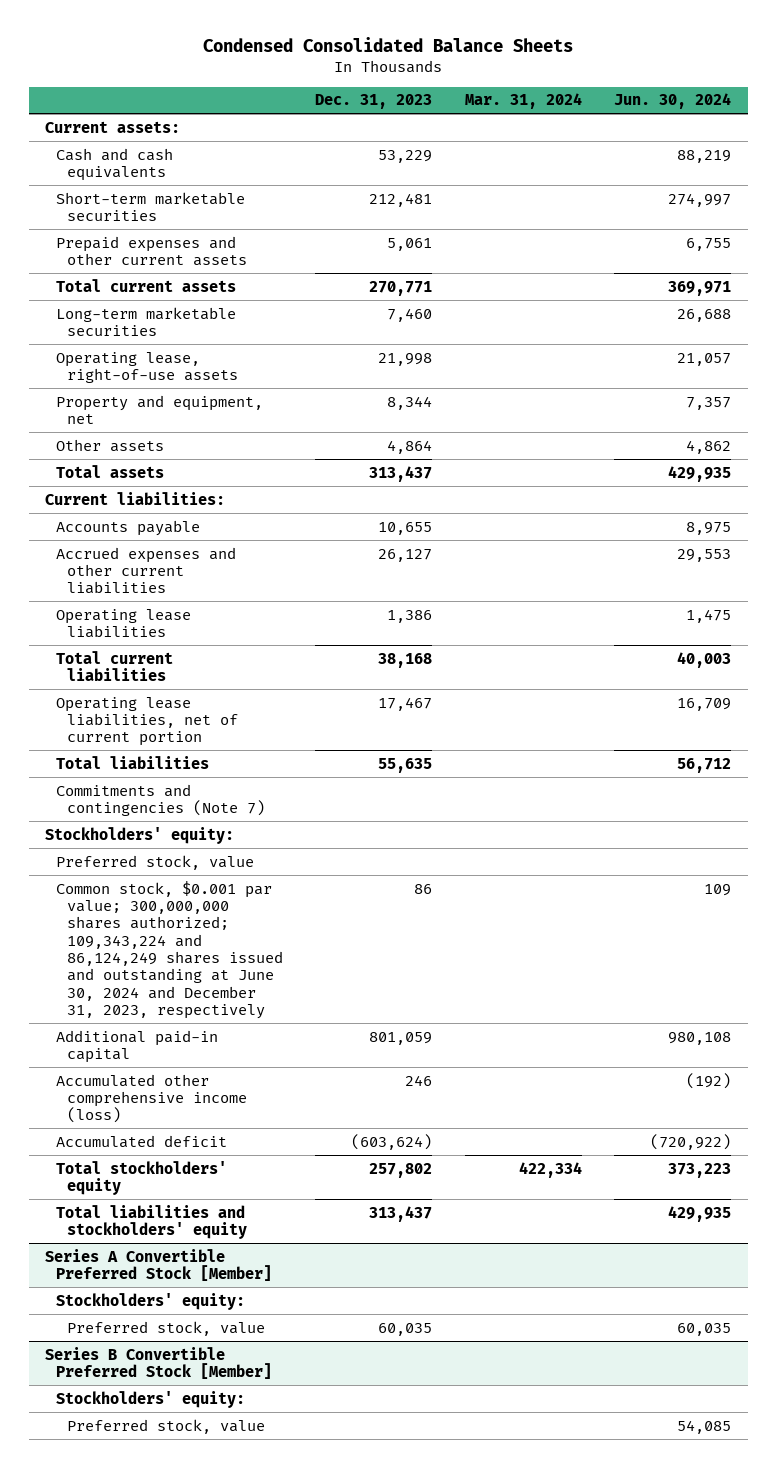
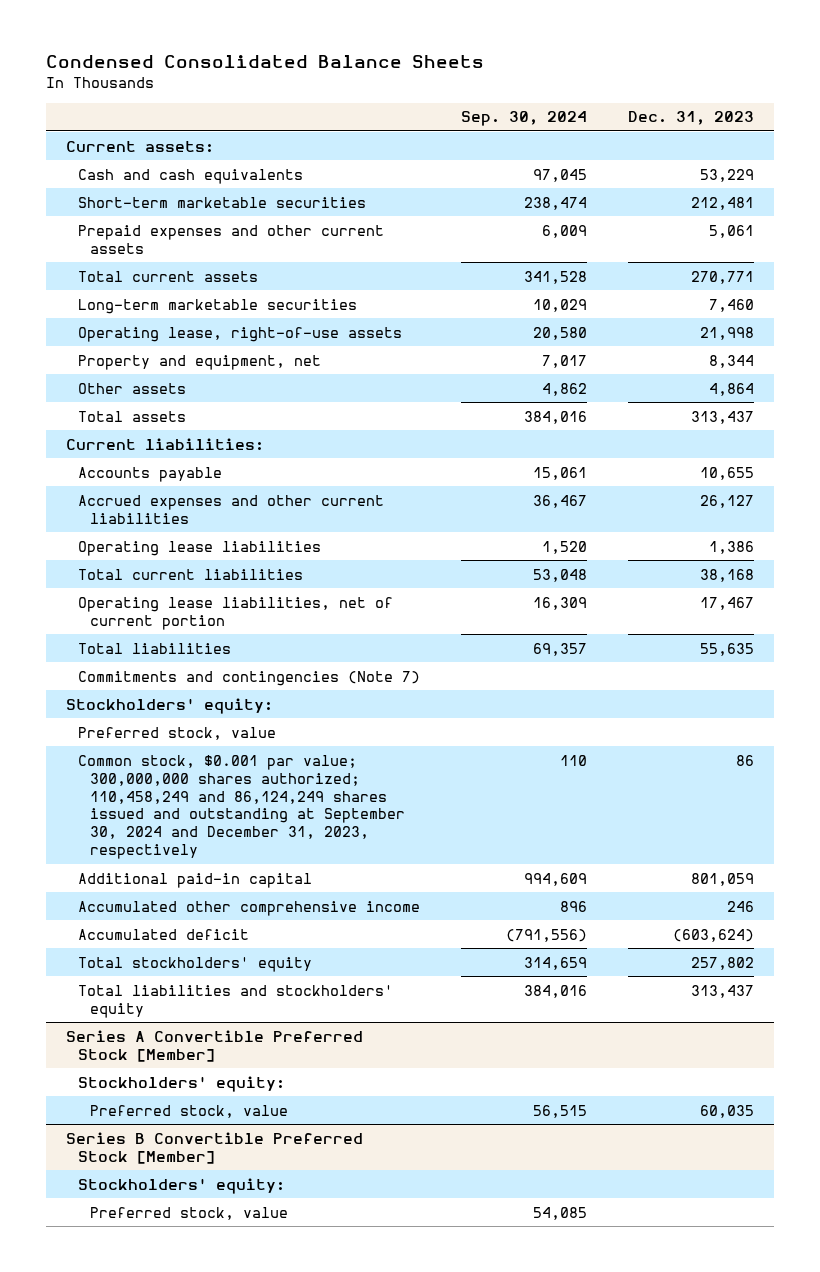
[464,93,582,110] Mar. 31, 2024 -> none
[614,93,732,110] Jun. 30, 2024 -> none
none -> [460,111,587,127] Sep. 30, 2024
[56,880,283,1019] Common stock, $0.001 par value; 300,000,000 shares authorized; 109,343,224 and 86,124,249 shares issued and outstanding at June 30, 2024 and December 31, 2023, respectively -> [78,754,406,860] Common stock, $0.001 par value; 300,000,000 shares authorized; 110,458,249 and 86,124,249 shares issued and outstanding at September 30, 2024 and December 31, 2023, respectively
[56,1073,247,1124] Accumulated other comprehensive income (loss) -> [78,900,421,916] Accumulated other comprehensive income

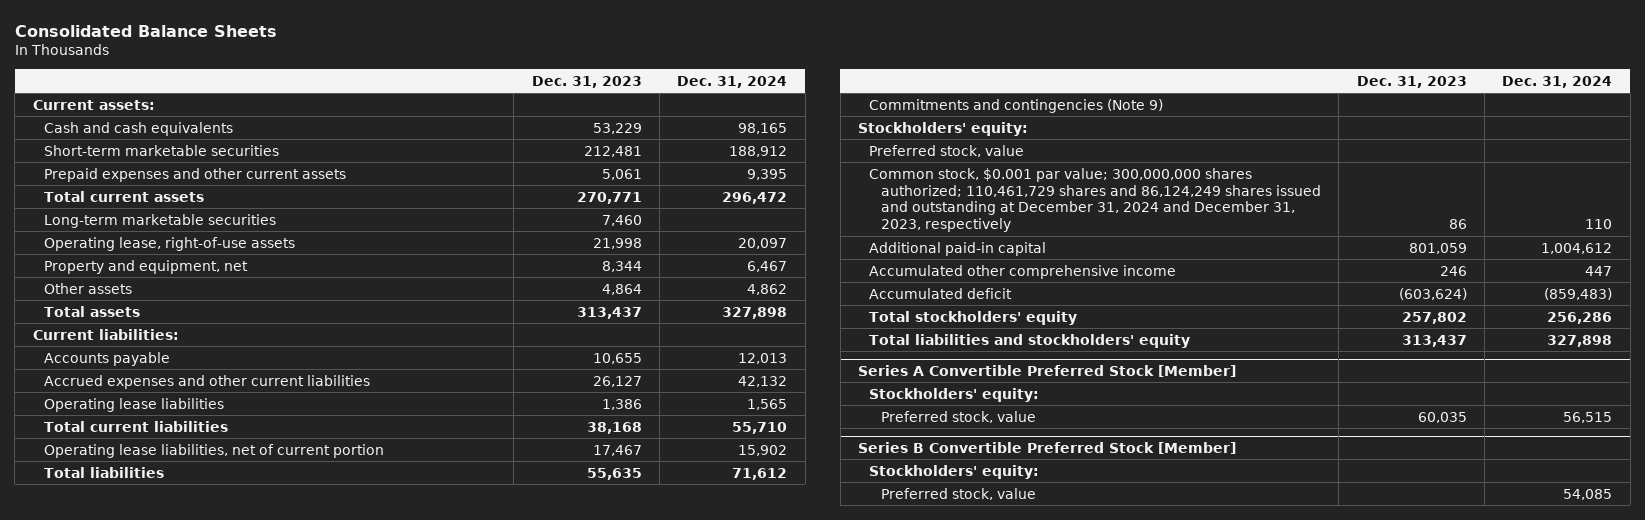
[45,55,484,69] Condensed Consolidated Balance Sheets -> [14,24,277,37] Consolidated Balance Sheets
[460,111,587,127] Sep. 30, 2024 -> none
none -> [677,76,788,89] Dec. 31, 2024
[78,670,421,686] Commitments and contingencies (Note 7) -> [869,98,1164,113] Commitments and contingencies (Note 9)
[78,754,406,860] Common stock, $0.001 par value; 300,000,000 shares authorized; 110,458,249 and 86,124,249 shares issued and outstanding at September 30, 2024 and December 31, 2023, respectively -> [869,167,1322,233] Common stock, $0.001 par value; 300,000,000 shares authorized; 110,461,729 shares and 86,124,249 shares issued and outstanding at December 31, 2024 and December 31, 2023, respectively

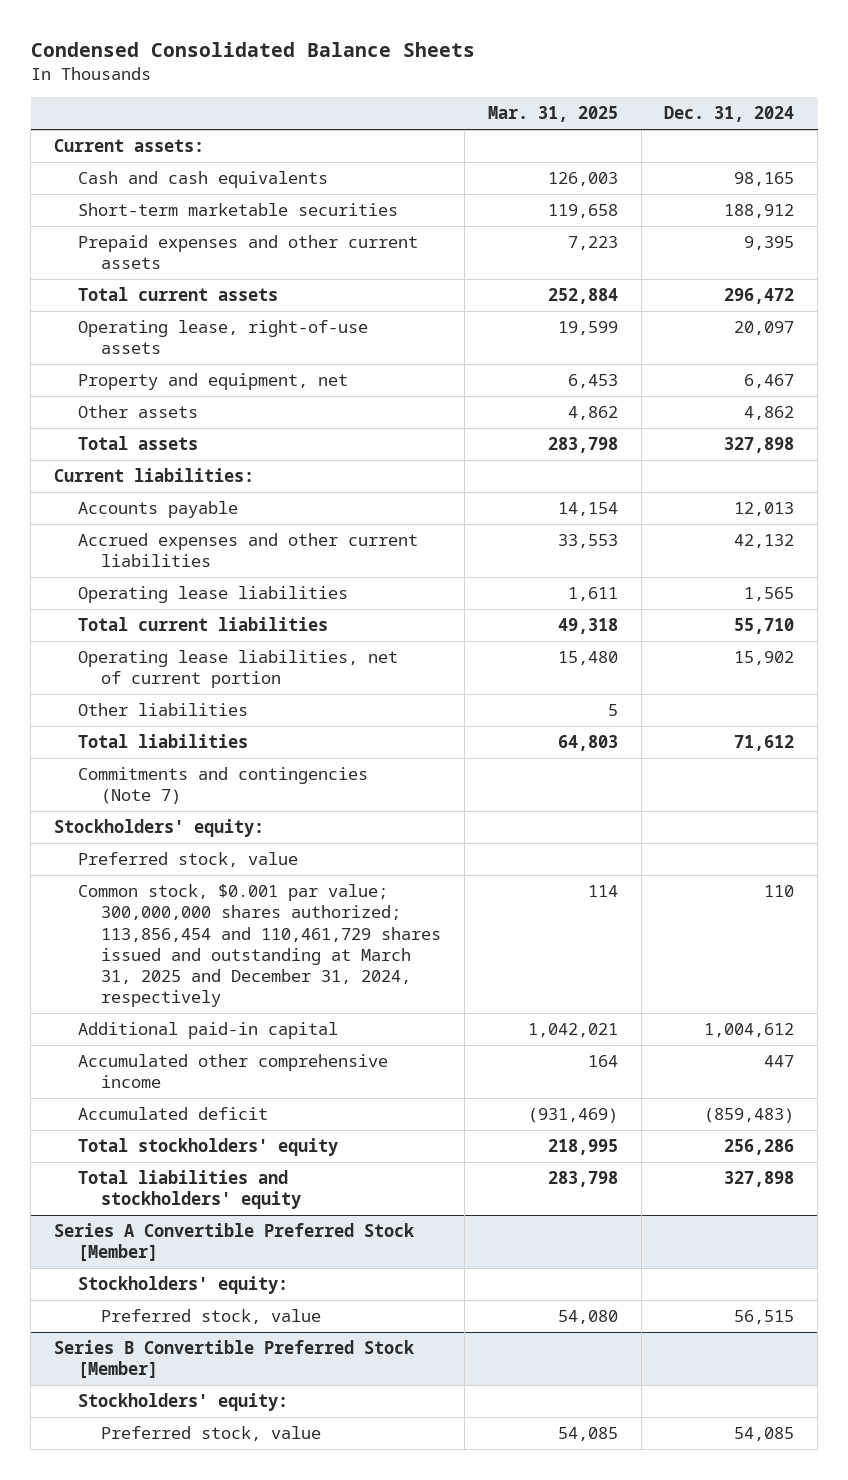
[14,24,277,37] Consolidated Balance Sheets -> [30,42,475,58] Condensed Consolidated Balance Sheets
[531,76,642,89] Dec. 31, 2023 -> none
none -> [487,106,618,123] Mar. 31, 2025
[44,213,277,228] Long-term marketable securities -> none
none -> [77,703,248,717] Other liabilities
[869,98,1164,113] Commitments and contingencies (Note 9) -> [77,767,368,805] Commitments and contingencies (Note 7)
[869,167,1322,233] Common stock, $0.001 par value; 300,000,000 shares authorized; 110,461,729 shares and 86,124,249 shares issued and outstanding at December 31, 2024 and December 31, 2023, respectively -> [77,884,441,1008] Common stock, $0.001 par value; 300,000,000 shares authorized; 113,856,454 and 110,461,729 shares issued and outstanding at March 31, 2025 and December 31, 2024, respectively

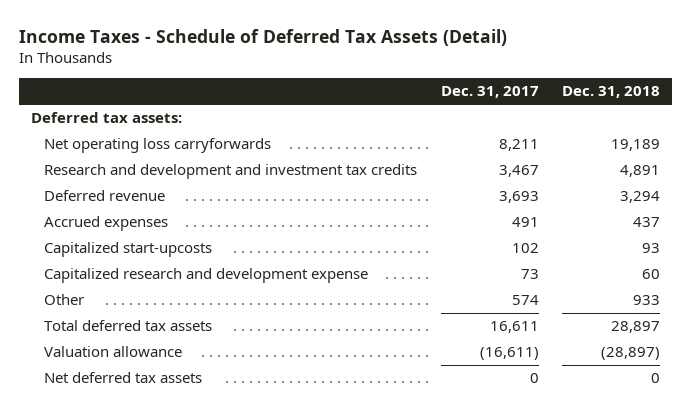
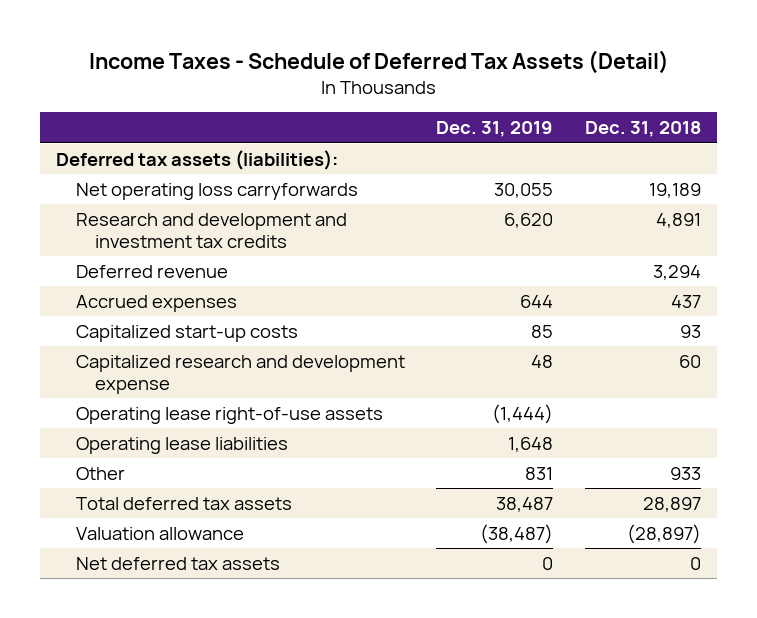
[440,86,539,99] Dec. 31, 2017 -> none
none -> [436,121,554,138] Dec. 31, 2019
[31,112,183,124] Deferred tax assets: -> [56,149,339,170] Deferred tax assets (liabilities):
[44,242,213,258] Capitalized start-upcosts -> [75,324,298,342] Capitalized start-up costs
none -> [75,406,383,424] Operating lease right-of-use assets
none -> [75,436,288,454] Operating lease liabilities

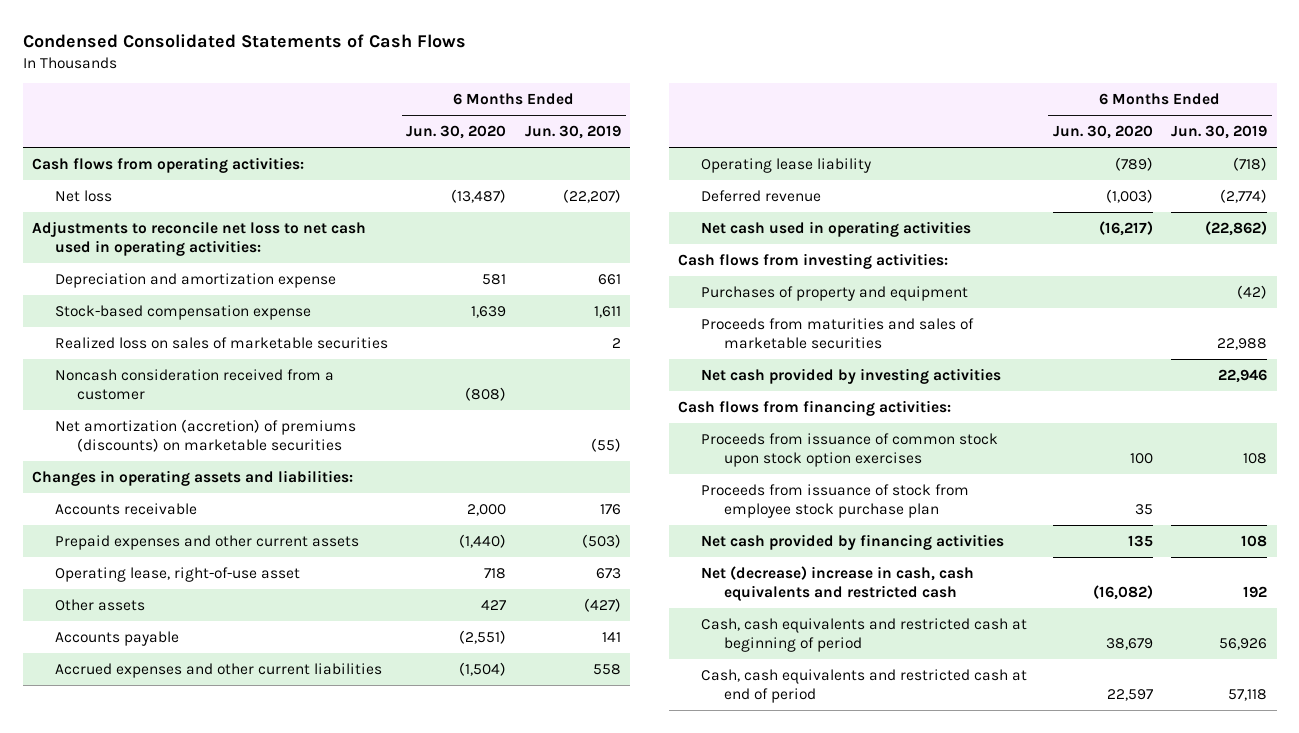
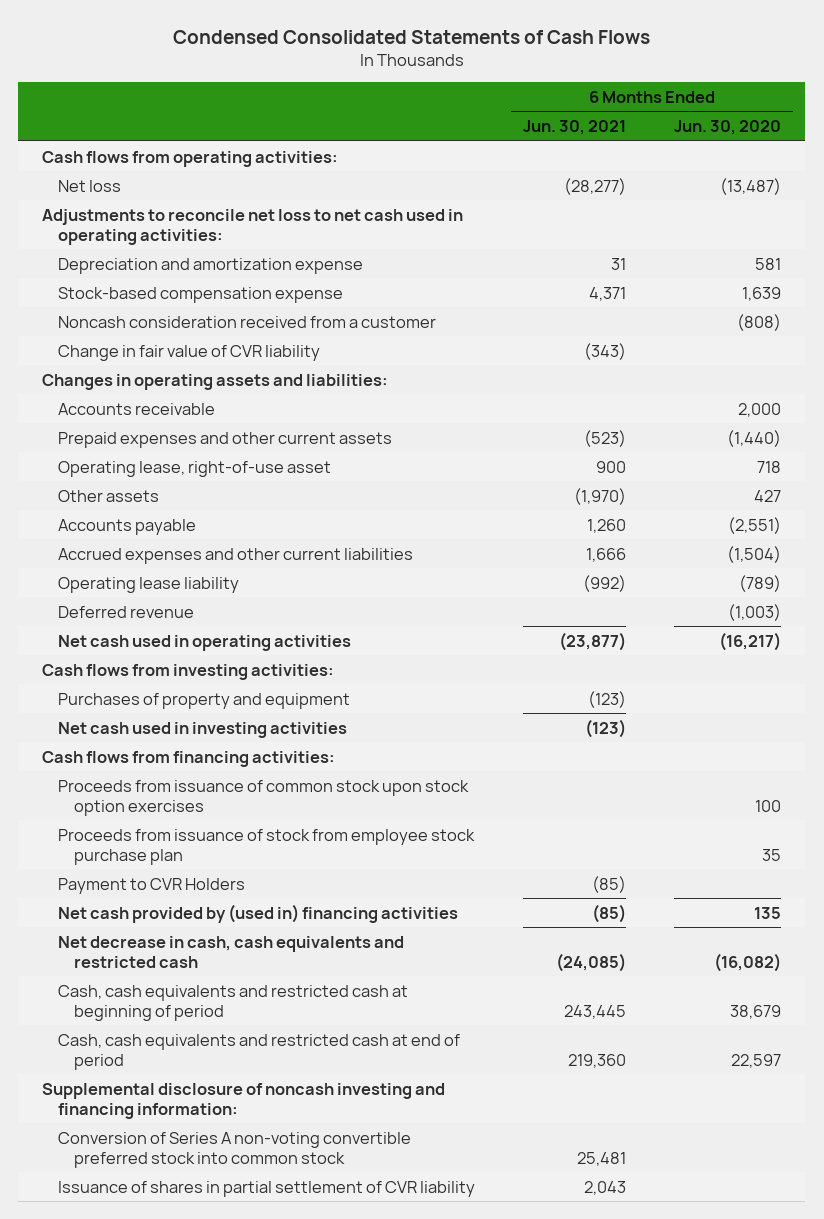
[524,125,621,140] Jun. 30, 2019 -> none
none -> [523,120,627,136] Jun. 30, 2021
[54,336,388,349] Realized loss on sales of marketable securities -> none
[54,418,356,453] Net amortization (accretion) of premiums (discounts) on marketable securities -> none
none -> [58,344,321,361] Change in fair value of CVR liability
[701,317,975,350] Proceeds from maturities and sales of marketable securities -> none
[701,367,1002,384] Net cash provided by investing activities -> [58,721,348,738] Net cash used in investing activities
none -> [58,877,246,894] Payment to CVR Holders
[701,533,1005,550] Net cash provided by financing activities -> [58,903,459,923] Net cash provided by (used in) financing activities
[701,565,975,602] Net (decrease) increase in cash, cash equivalents and restricted cash -> [58,935,405,968] Net decrease in cash, cash equivalents and restricted cash
none -> [42,1082,446,1119] Supplemental disclosure of noncash investing and financing information:
none -> [58,1131,412,1168] Conversion of Series A non-voting convertible preferred stock into common stock
none -> [58,1180,476,1197] Issuance of shares in partial settlement of CVR liability

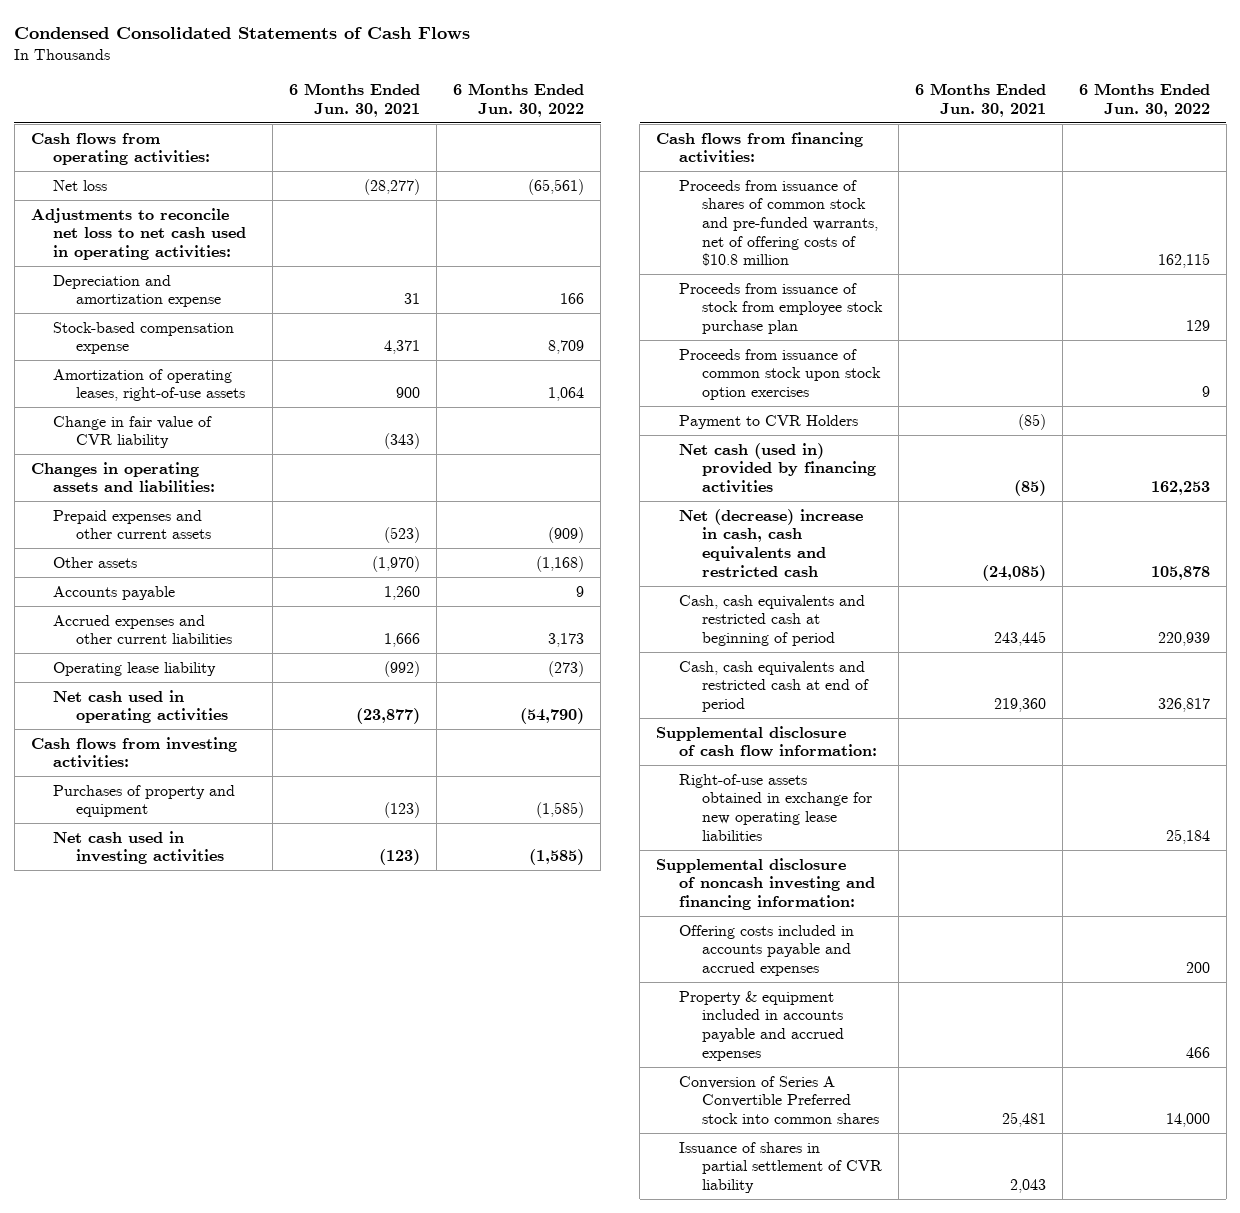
[674,120,782,136] Jun. 30, 2020 -> none
none -> [452,83,584,117] 6 Months Ended Jun. 30, 2022
[58,315,437,328] Noncash consideration received from a customer -> none
none -> [53,368,245,402] Amortization of operating leases, right-of-use assets
[58,402,216,415] Accounts receivable -> none
[58,460,332,477] Operating lease, right-of-use asset -> none
[58,605,195,618] Deferred revenue -> none
none -> [678,179,878,267] Proceeds from issuance of shares of common stock and pre-funded warrants, net of offering costs of $10.8 million
[58,779,470,816] Proceeds from issuance of common stock upon stock option exercises -> [678,348,881,401] Proceeds from issuance of common stock upon stock option exercises
[58,903,459,923] Net cash provided by (used in) financing activities -> [678,442,876,494] Net cash (used in) provided by financing activities
[58,935,405,968] Net decrease in cash, cash equivalents and restricted cash -> [678,508,863,577] Net (decrease) increase in cash, cash equivalents and restricted cash
none -> [656,725,877,758] Supplemental disclosure of cash flow information:
none -> [678,773,872,841] Right-of-use assets obtained in exchange for new operating lease liabilities
none -> [678,924,854,977] Offering costs included in accounts payable and accrued expenses
none -> [678,990,844,1061] Property & equipment included in accounts payable and accrued expenses
[58,1131,412,1168] Conversion of Series A non-voting convertible preferred stock into common stock -> [678,1075,879,1125] Conversion of Series A Convertible Preferred stock into common shares

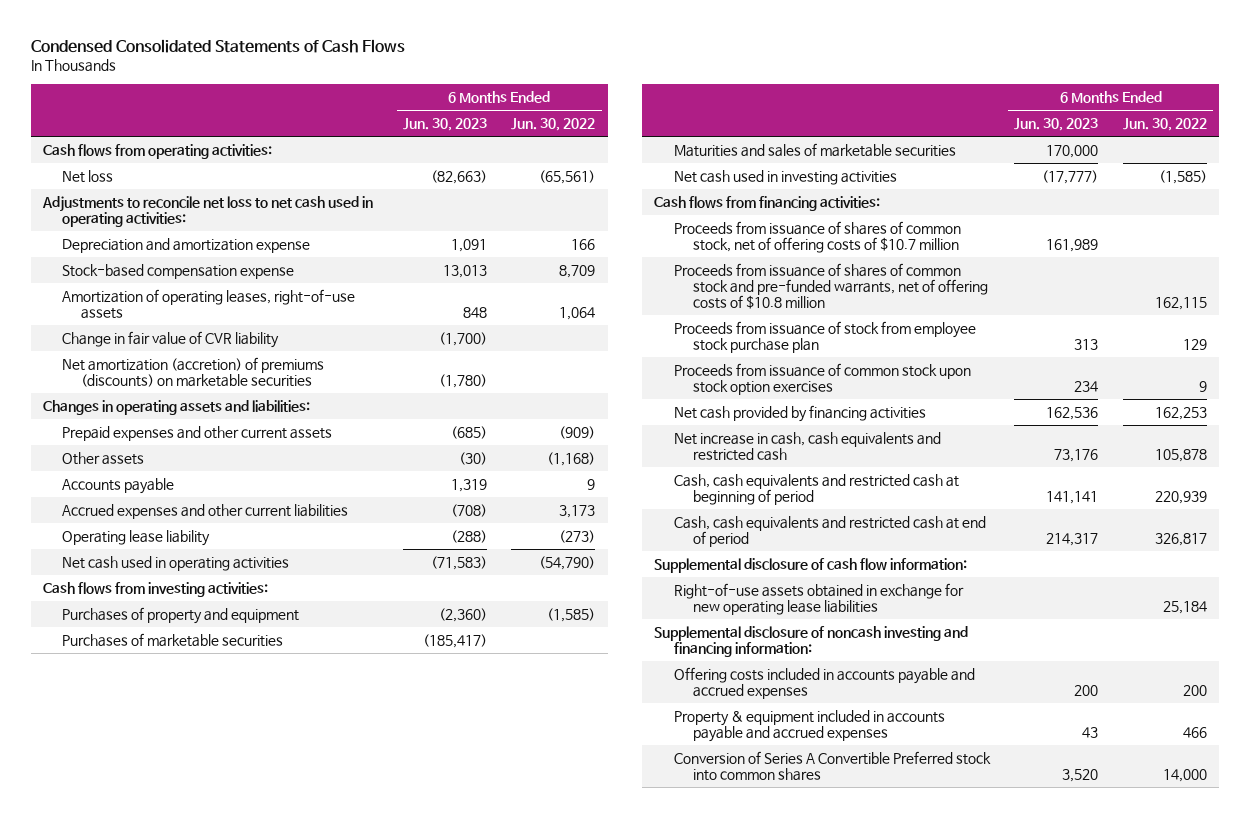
[288,83,420,117] 6 Months Ended Jun. 30, 2021 -> none
none -> [402,118,487,132] Jun. 30, 2023
none -> [62,356,325,387] Net amortization (accretion) of premiums (discounts) on marketable securities
none -> [62,632,284,647] Purchases of marketable securities
none -> [673,142,956,157] Maturities and sales of marketable securities
none -> [673,220,961,253] Proceeds from issuance of shares of common stock, net of offering costs of $10.7 million
[678,414,858,429] Payment to CVR Holders -> none
[678,442,876,494] Net cash (used in) provided by financing activities -> [673,404,926,422] Net cash provided by financing activities
[678,508,863,577] Net (decrease) increase in cash, cash equivalents and restricted cash -> [673,431,941,461] Net increase in cash, cash equivalents and restricted cash
[678,1141,882,1194] Issuance of shares in partial settlement of CVR liability -> none

